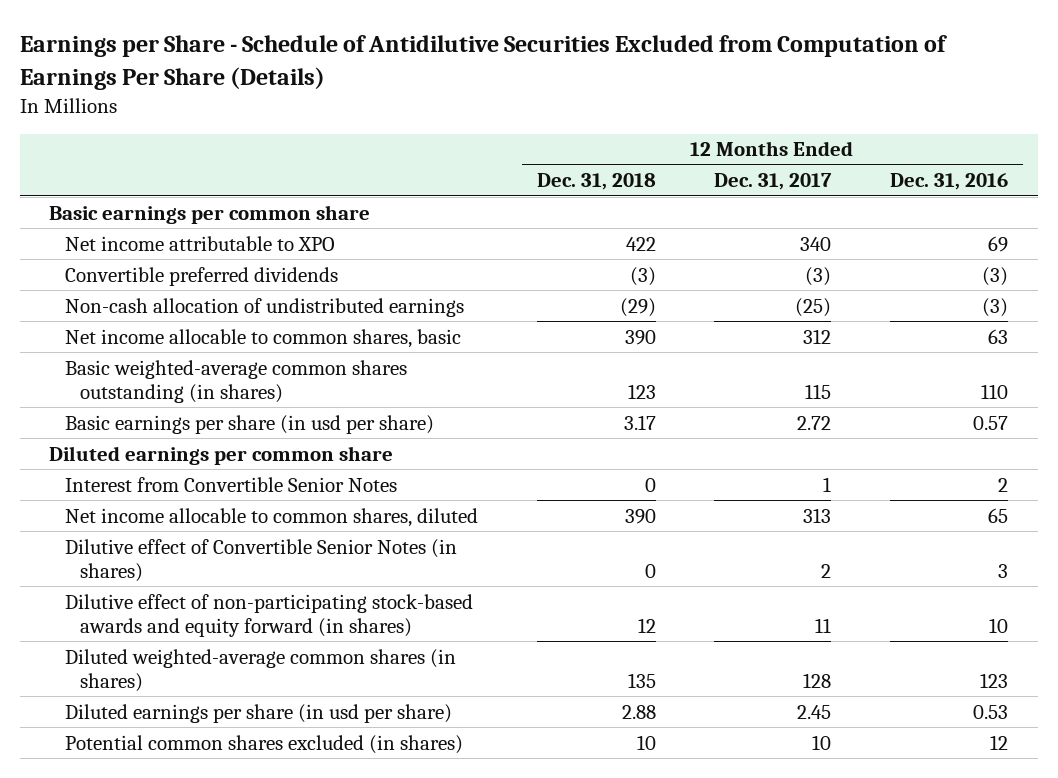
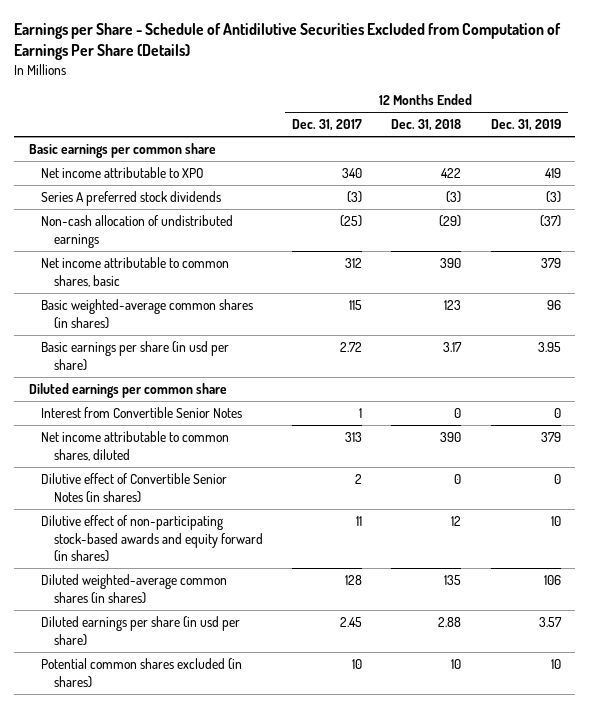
[890,173,1009,191] Dec. 31, 2016 -> none
none -> [490,119,561,132] Dec. 31, 2019
[64,266,338,286] Convertible preferred dividends -> [41,190,222,206] Series A preferred stock dividends
[64,328,461,348] Net income allocable to common shares, basic -> [41,256,230,287] Net income attributable to common shares, basic
[64,359,407,403] Basic weighted-average common shares outstanding (in shares) -> [41,298,254,329] Basic weighted-average common shares (in shares)
[64,507,478,527] Net income allocable to common shares, diluted -> [41,430,230,461] Net income attributable to common shares, diluted

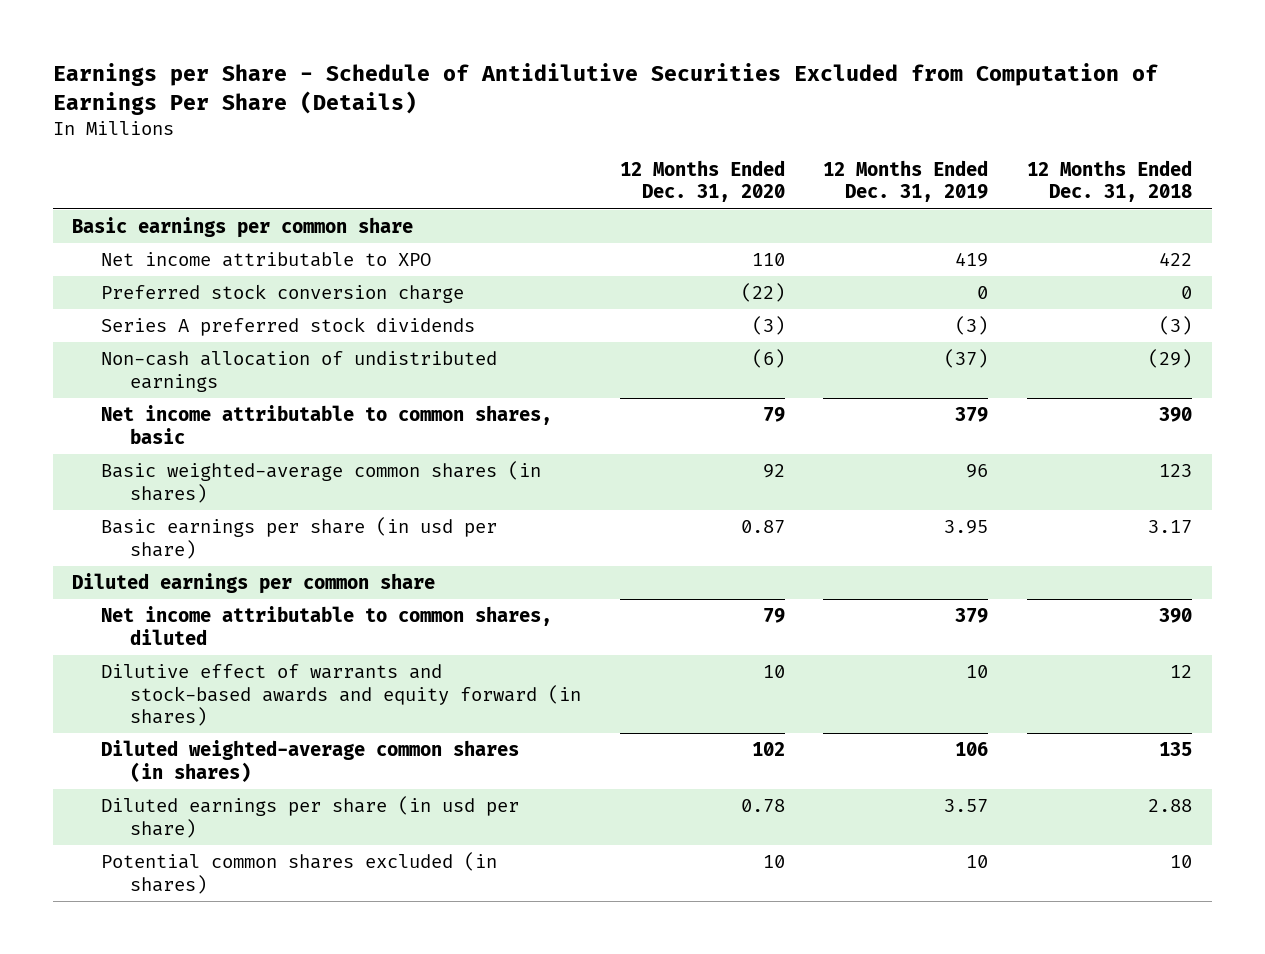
[292,119,363,132] Dec. 31, 2017 -> none
none -> [619,159,785,203] 12 Months Ended Dec. 31, 2020
none -> [101,283,465,303] Preferred stock conversion charge
[41,406,243,418] Interest from Convertible Senior Notes -> none
[41,472,228,503] Dilutive effect of Convertible Senior Notes (in shares) -> none
[41,514,263,563] Dilutive effect of non-participating stock-based awards and equity forward (in shares) -> [101,663,581,727] Dilutive effect of warrants and stock-based awards and equity forward (in shares)

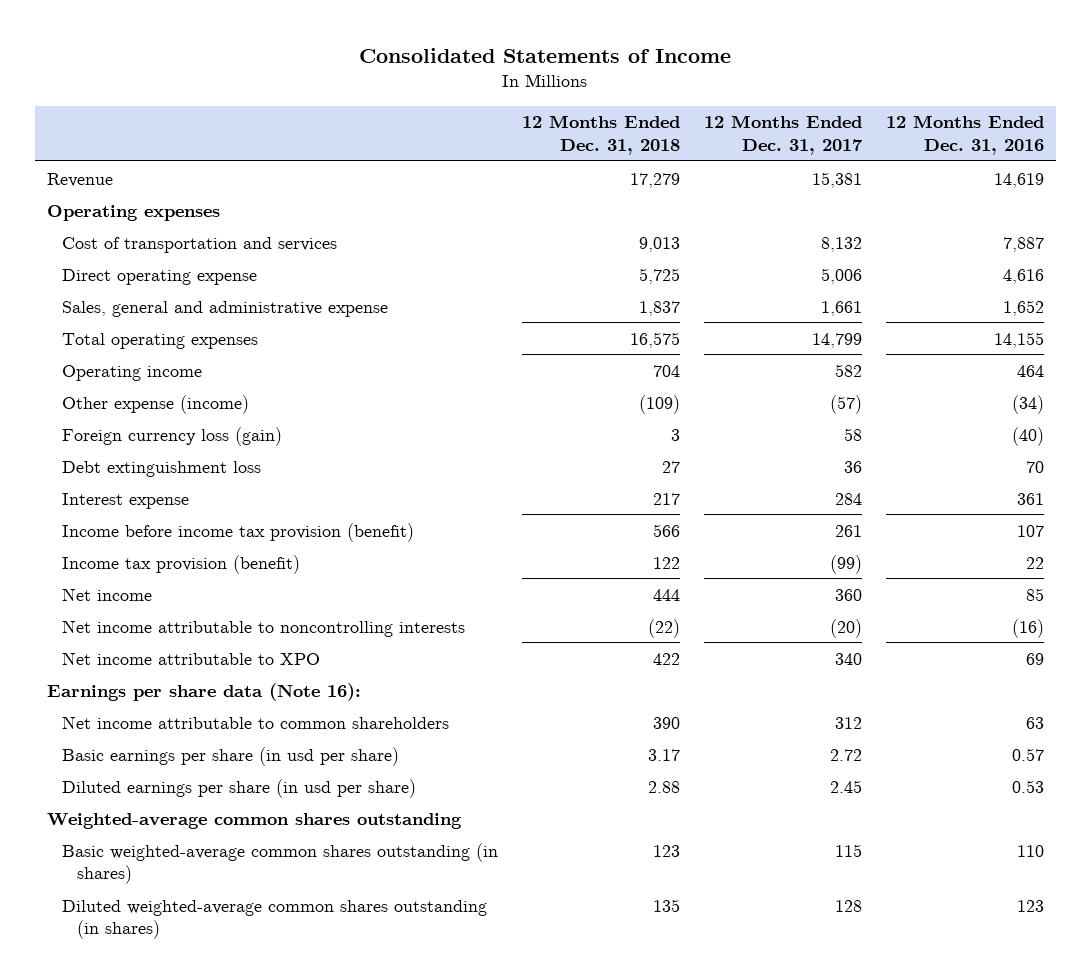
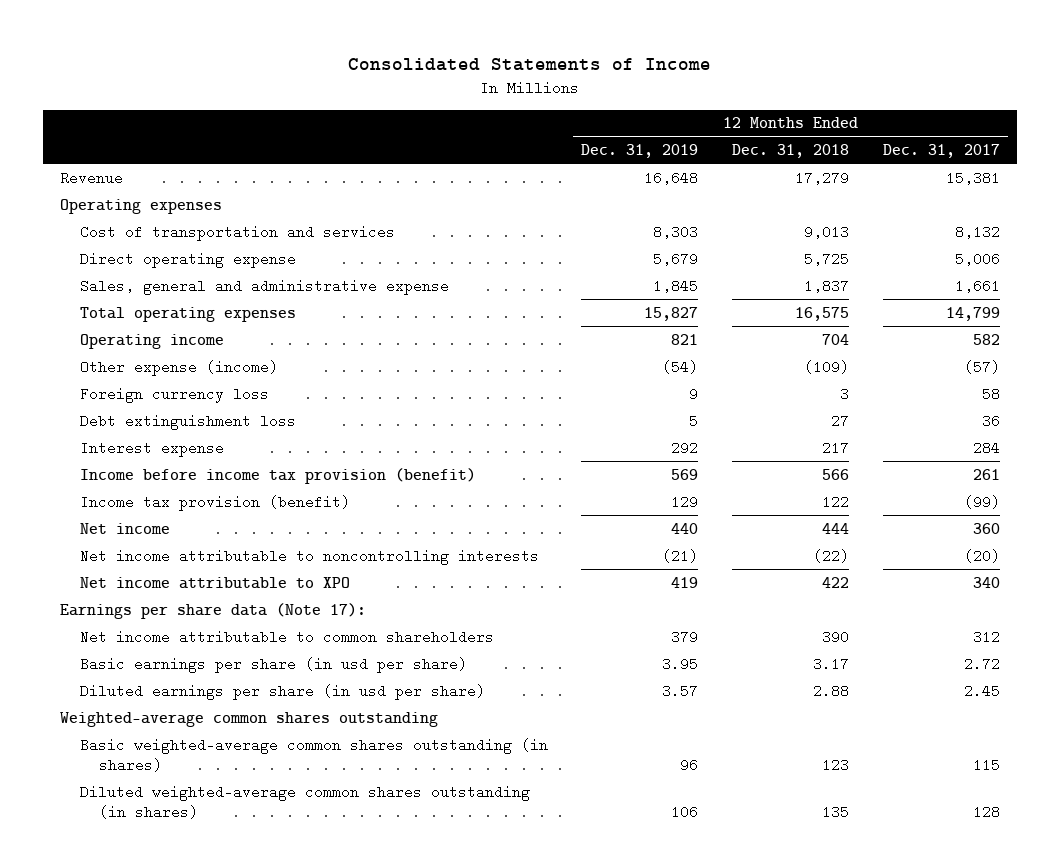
[885,115,1044,155] 12 Months Ended Dec. 31, 2016 -> none
none -> [581,143,699,158] Dec. 31, 2019
[61,426,282,446] Foreign currency loss (gain) -> [79,386,269,403] Foreign currency loss
[46,682,361,701] Earnings per share data (Note 16): -> [60,602,367,619] Earnings per share data (Note 17):

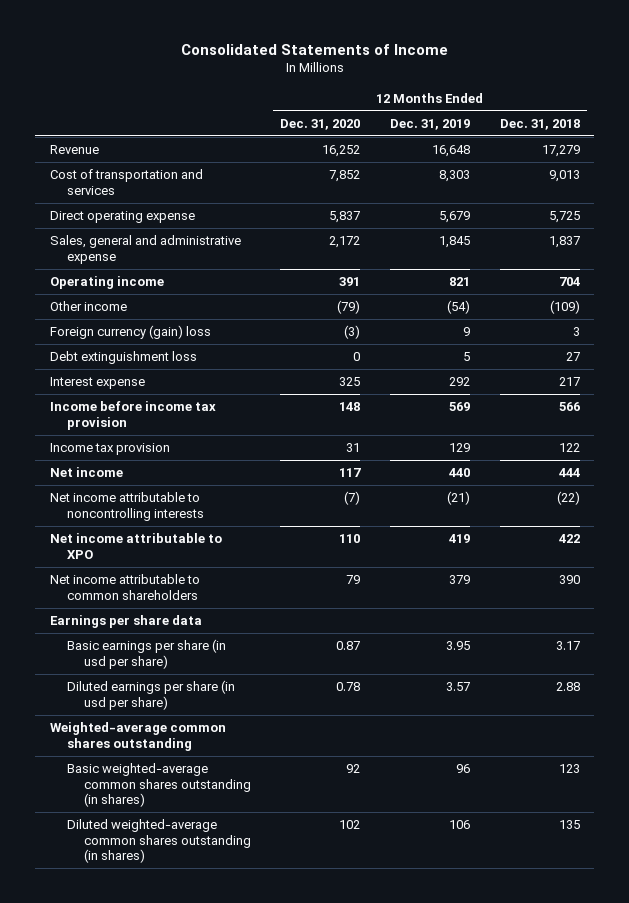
[882,143,1000,158] Dec. 31, 2017 -> none
none -> [280,118,361,130] Dec. 31, 2020
[60,198,223,214] Operating expenses -> none
[79,306,296,322] Total operating expenses -> none
[79,359,278,376] Other expense (income) -> [49,301,127,312] Other income
[79,386,269,403] Foreign currency loss -> [49,325,211,340] Foreign currency (gain) loss
[79,467,476,484] Income before income tax provision (benefit) -> [49,401,216,430] Income before income tax provision
[79,494,350,511] Income tax provision (benefit) -> [49,443,170,456] Income tax provision
[60,602,367,619] Earnings per share data (Note 17): -> none
none -> [49,615,202,629] Earnings per share data

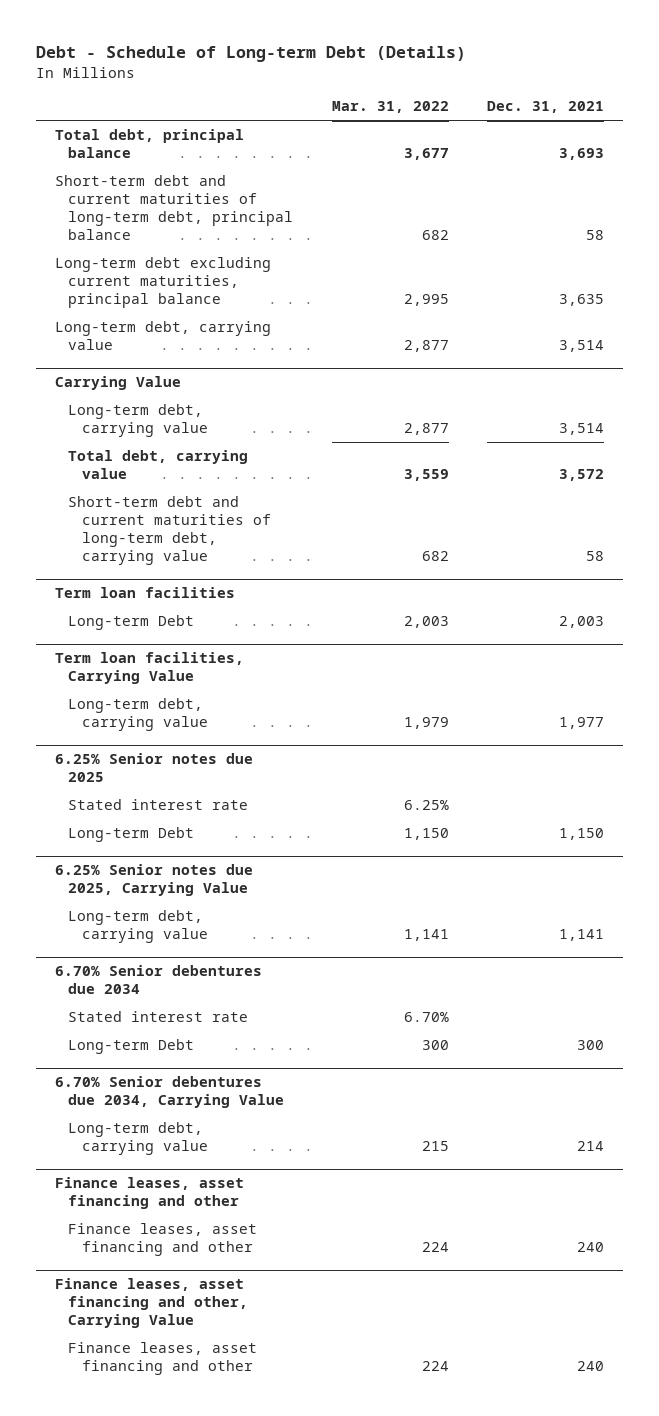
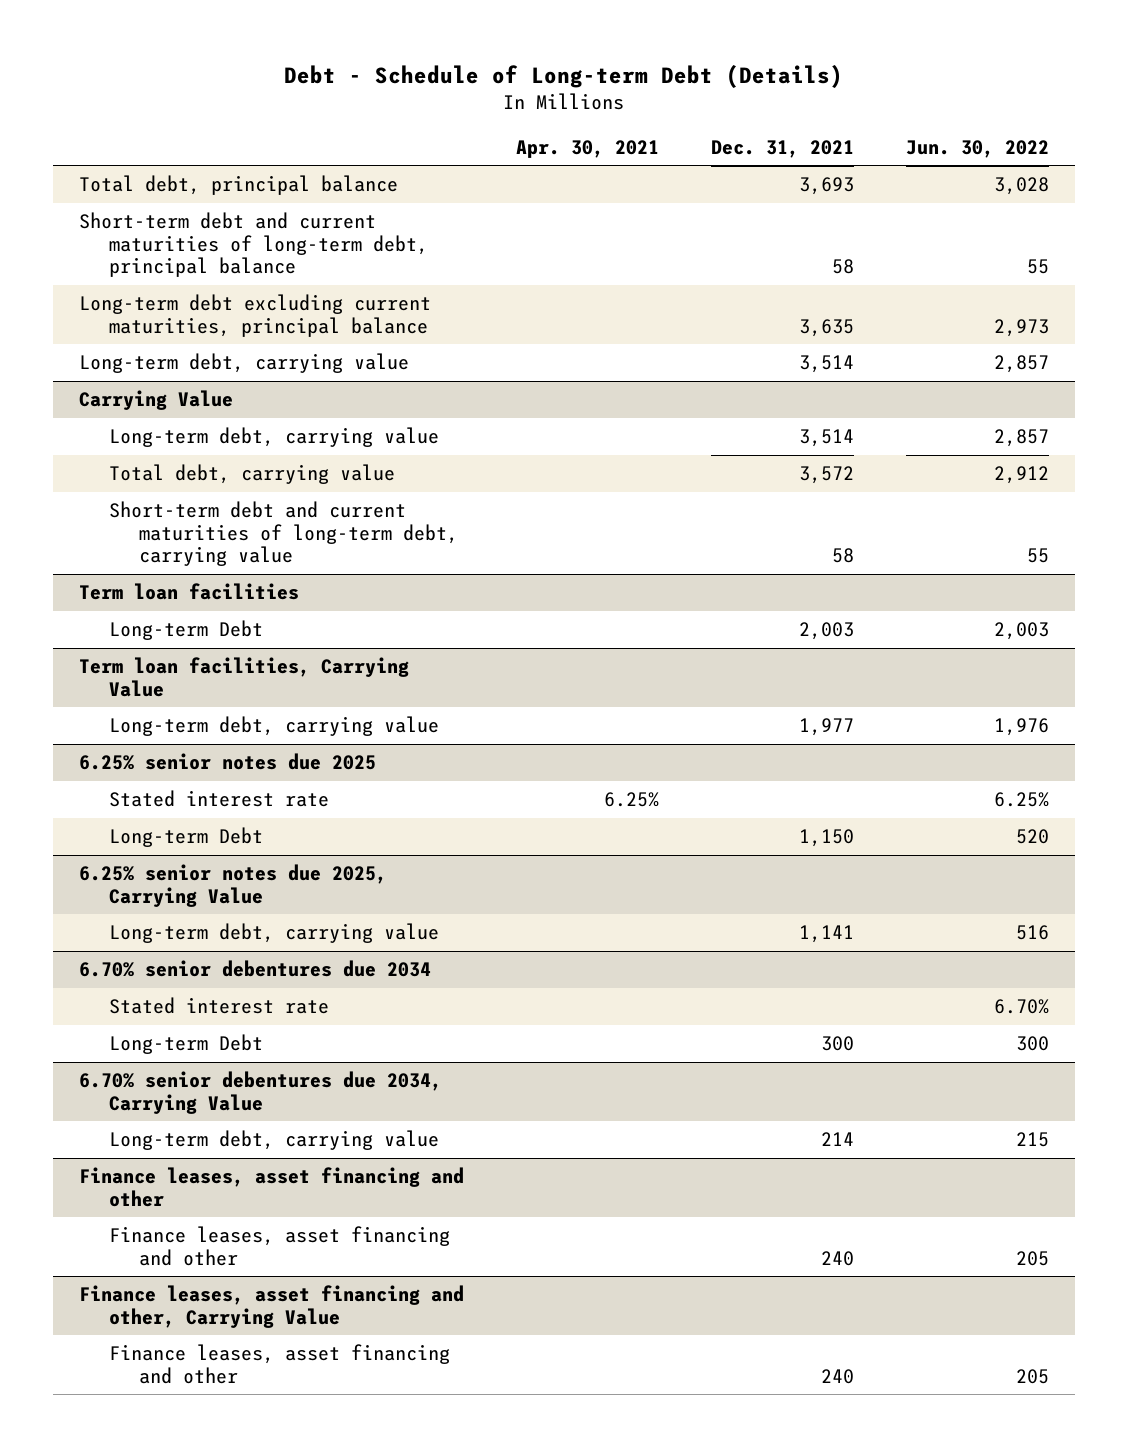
[331,101,449,114] Mar. 31, 2022 -> none
none -> [516,139,660,158] Apr. 30, 2021
none -> [906,139,1050,158] Jun. 30, 2022
[55,753,254,783] 6.25% Senior notes due 2025 -> [79,753,377,771] 6.25% senior notes due 2025
[55,864,254,897] 6.25% Senior notes due 2025, Carrying Value -> [79,864,388,907] 6.25% senior notes due 2025, Carrying Value
[55,965,263,995] 6.70% Senior debentures due 2034 -> [79,960,432,978] 6.70% senior debentures due 2034
[55,1076,285,1109] 6.70% Senior debentures due 2034, Carrying Value -> [79,1071,443,1114] 6.70% senior debentures due 2034, Carrying Value

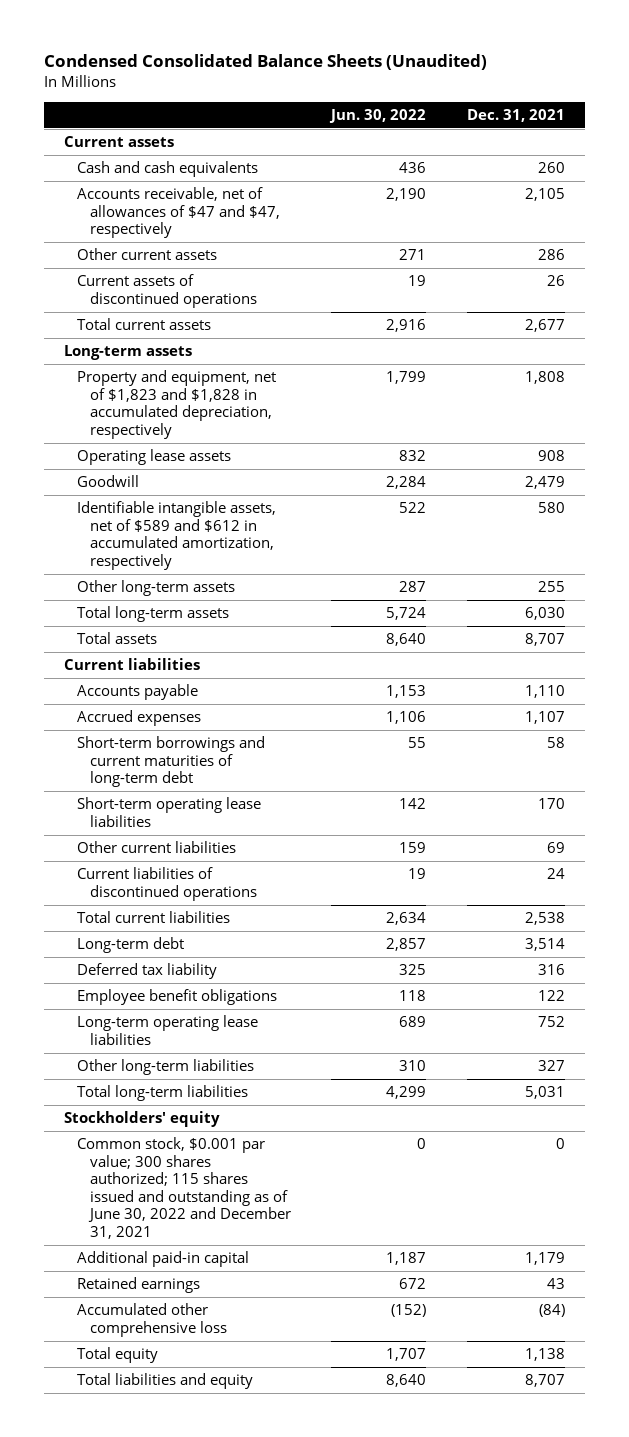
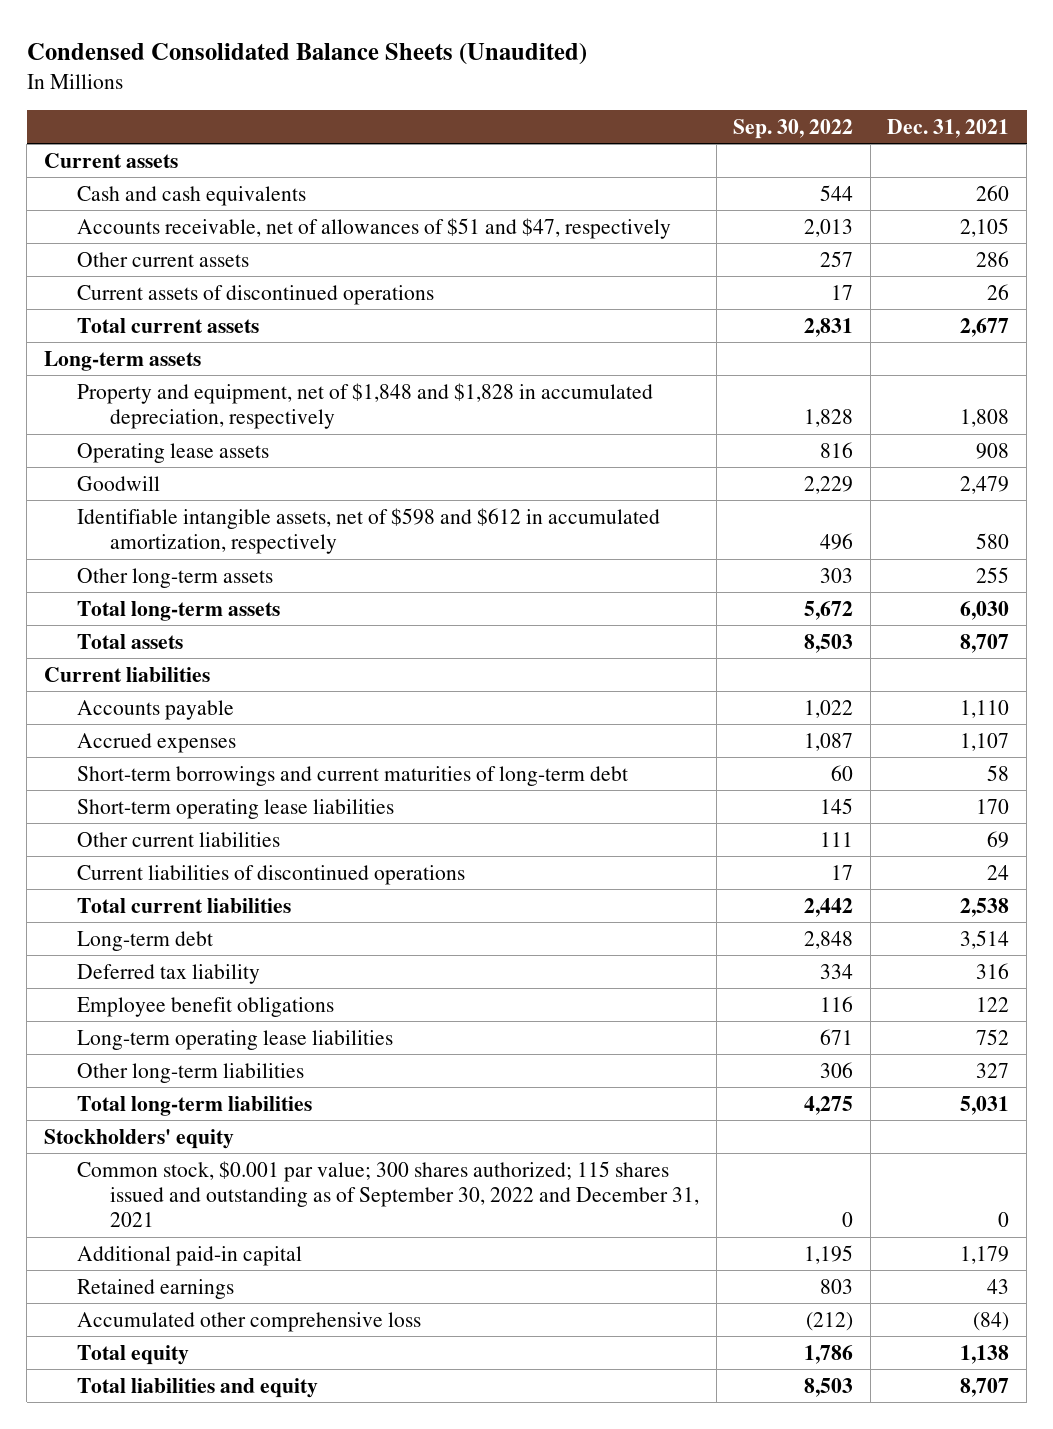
[329,108,427,123] Jun. 30, 2022 -> none
none -> [733,118,854,139] Sep. 30, 2022
[76,187,280,239] Accounts receivable, net of allowances of $47 and $47, respectively -> [77,217,672,239] Accounts receivable, net of allowances of $51 and $47, respectively
[76,370,276,439] Property and equipment, net of $1,823 and $1,828 in accumulated depreciation, respectively -> [77,382,654,430] Property and equipment, net of $1,848 and $1,828 in accumulated depreciation, respectively
[76,501,276,570] Identifiable intangible assets, net of $589 and $612 in accumulated amortization, respectively -> [77,507,661,555] Identifiable intangible assets, net of $598 and $612 in accumulated amortization, respectively
[76,1137,291,1240] Common stock, $0.001 par value; 300 shares authorized; 115 shares issued and outstanding as of June 30, 2022 and December 31, 2021 -> [77,1160,700,1228] Common stock, $0.001 par value; 300 shares authorized; 115 shares issued and outstanding as of September 30, 2022 and December 31, 2021

